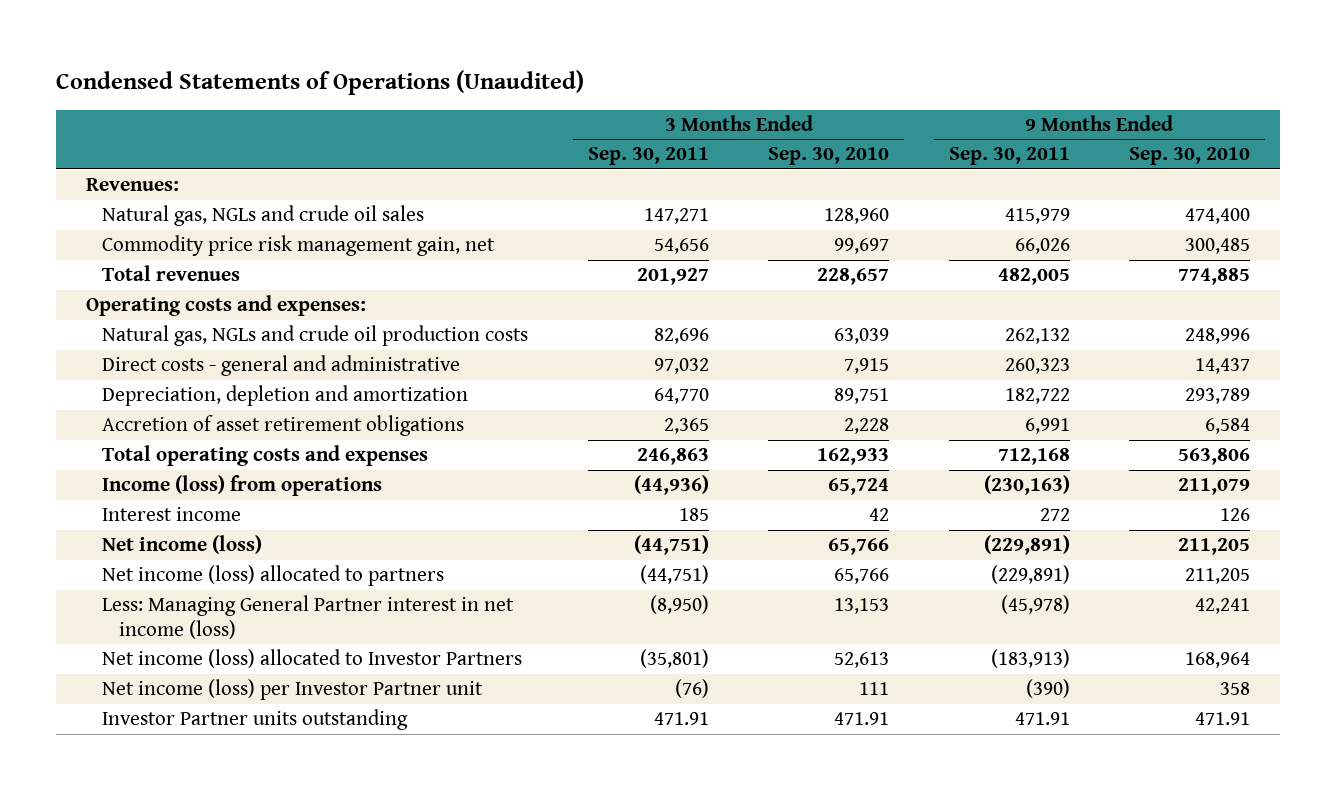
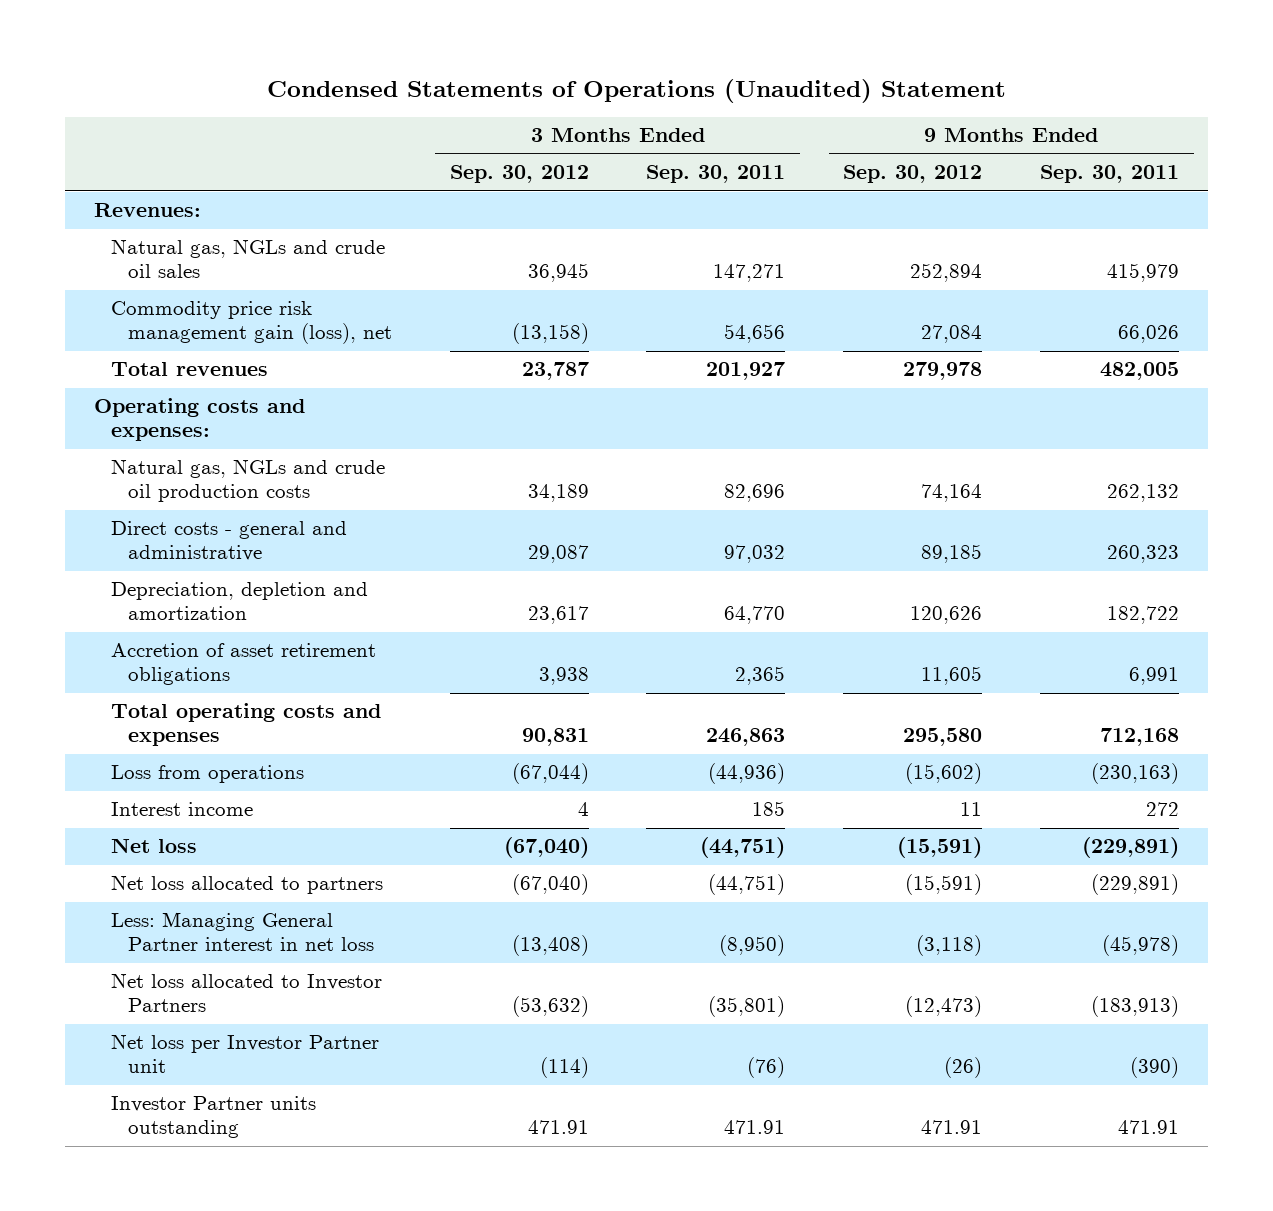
[55,69,584,95] Condensed Statements of Operations (Unaudited) -> [266,78,1006,103] Condensed Statements of Operations (Unaudited) Statement
[768,147,890,166] Sep. 30, 2010 -> none
[1129,147,1251,166] Sep. 30, 2010 -> none
none -> [449,165,589,184] Sep. 30, 2012
none -> [843,165,983,184] Sep. 30, 2012
[102,235,496,257] Commodity price risk management gain, net -> [110,301,392,345] Commodity price risk management gain (loss), net
[102,475,383,497] Income (loss) from operations -> [110,765,304,784] Loss from operations
[102,535,263,555] Net income (loss) -> [110,838,197,854] Net loss
[102,565,445,587] Net income (loss) allocated to partners -> [110,875,383,895] Net loss allocated to partners
[102,595,515,639] Less: Managing General Partner interest in net income (loss) -> [110,912,374,952] Less: Managing General Partner interest in net loss
[102,649,523,669] Net income (loss) allocated to Investor Partners -> [110,973,382,1013] Net loss allocated to Investor Partners
[102,679,484,701] Net income (loss) per Investor Partner unit -> [110,1034,379,1074] Net loss per Investor Partner unit

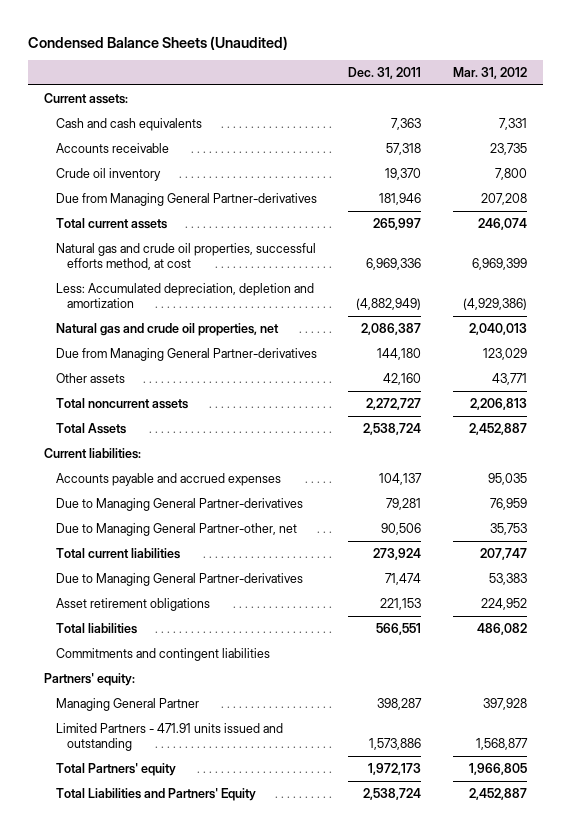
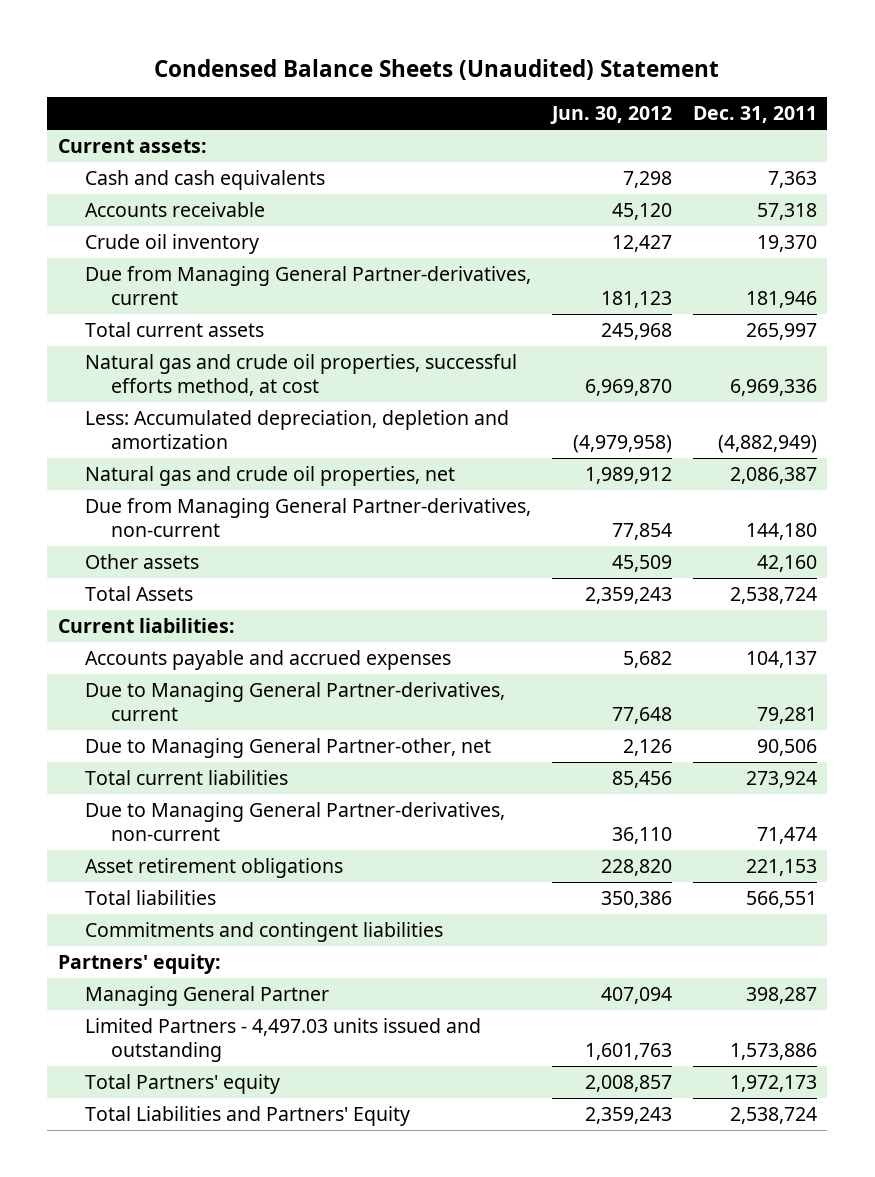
[28,35,289,50] Condensed Balance Sheets (Unaudited) -> [154,59,720,81] Condensed Balance Sheets (Unaudited) Statement
[453,66,528,79] Mar. 31, 2012 -> none
none -> [549,106,672,125] Jun. 30, 2012
[55,193,317,207] Due from Managing General Partner-derivatives -> [84,266,531,305] Due from Managing General Partner-derivatives, current
[55,348,317,362] Due from Managing General Partner-derivatives -> [84,498,531,537] Due from Managing General Partner-derivatives, non-current
[55,398,188,410] Total noncurrent assets -> none
[55,498,303,512] Due to Managing General Partner-derivatives -> [84,682,505,721] Due to Managing General Partner-derivatives, current
[55,573,303,587] Due to Managing General Partner-derivatives -> [84,802,505,841] Due to Managing General Partner-derivatives, non-current
[55,723,283,752] Limited Partners - 471.91 units issued and outstanding -> [84,1018,481,1062] Limited Partners - 4,497.03 units issued and outstanding

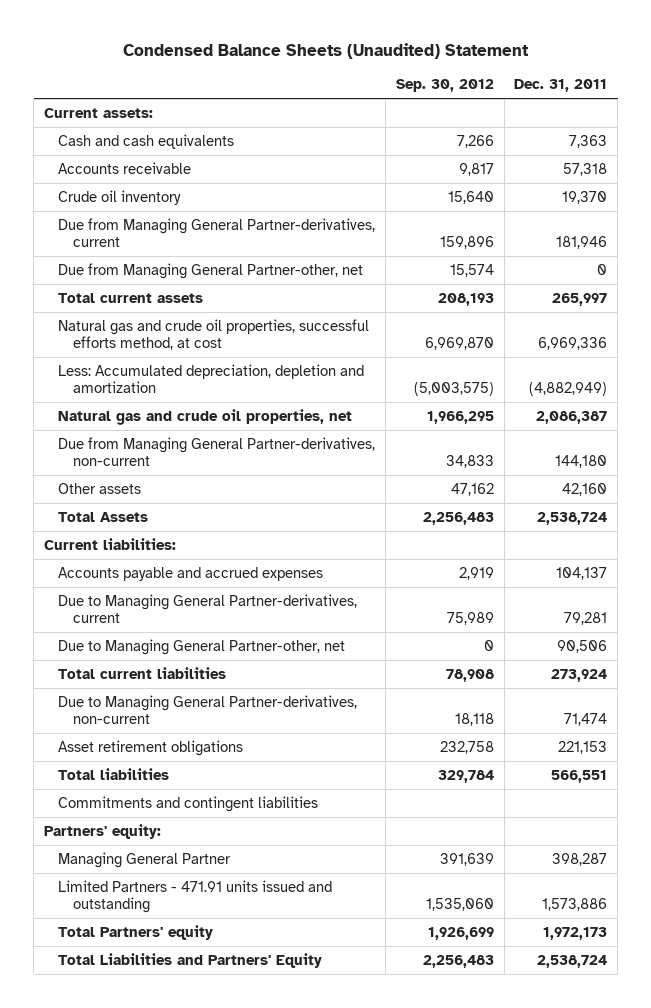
[549,106,672,125] Jun. 30, 2012 -> none
none -> [395,79,494,93] Sep. 30, 2012
none -> [58,262,364,279] Due from Managing General Partner-other, net
[84,1018,481,1062] Limited Partners - 4,497.03 units issued and outstanding -> [58,879,333,914] Limited Partners - 471.91 units issued and outstanding

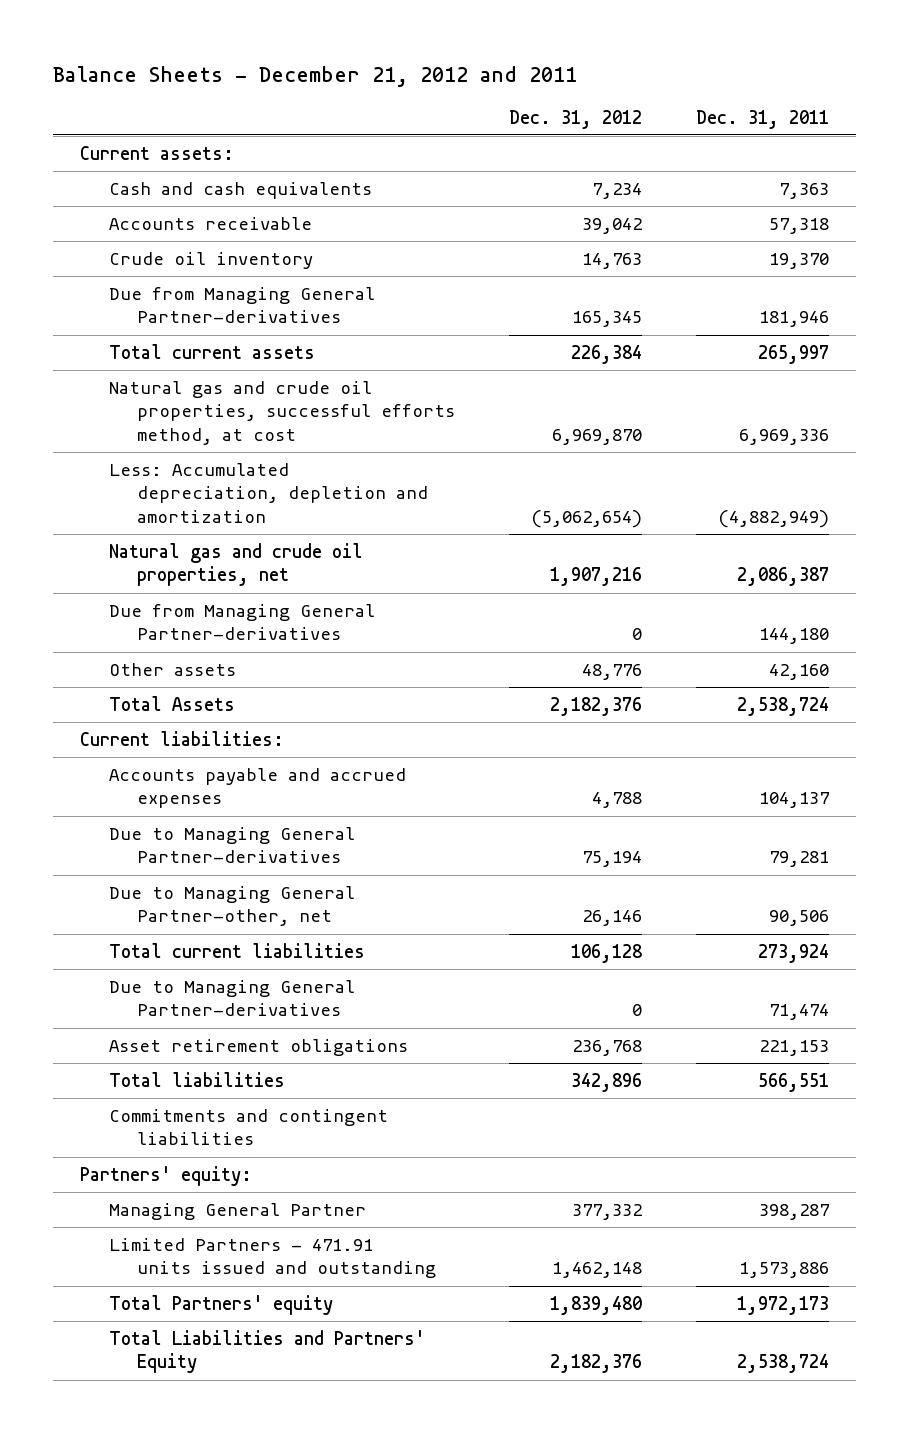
[122,43,529,60] Condensed Balance Sheets (Unaudited) Statement -> [53,65,578,87] Balance Sheets - December 21, 2012 and 2011
[395,79,494,93] Sep. 30, 2012 -> none
none -> [508,109,642,129] Dec. 31, 2012
[58,262,364,279] Due from Managing General Partner-other, net -> none
[58,217,376,248] Due from Managing General Partner-derivatives, current -> [108,286,375,324] Due from Managing General Partner-derivatives
[58,436,376,467] Due from Managing General Partner-derivatives, non-current -> [108,603,375,641] Due from Managing General Partner-derivatives
[58,593,358,624] Due to Managing General Partner-derivatives, current -> [108,826,355,864] Due to Managing General Partner-derivatives
[58,694,358,725] Due to Managing General Partner-derivatives, non-current -> [108,979,355,1017] Due to Managing General Partner-derivatives

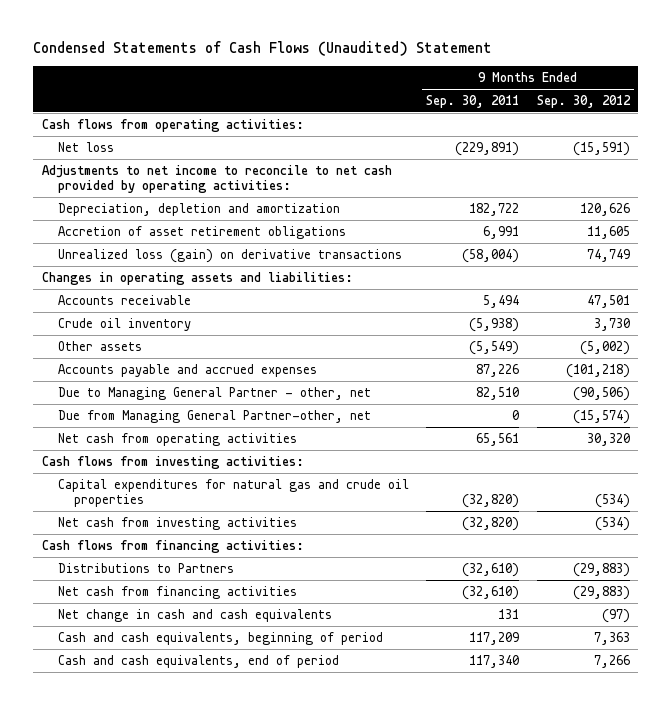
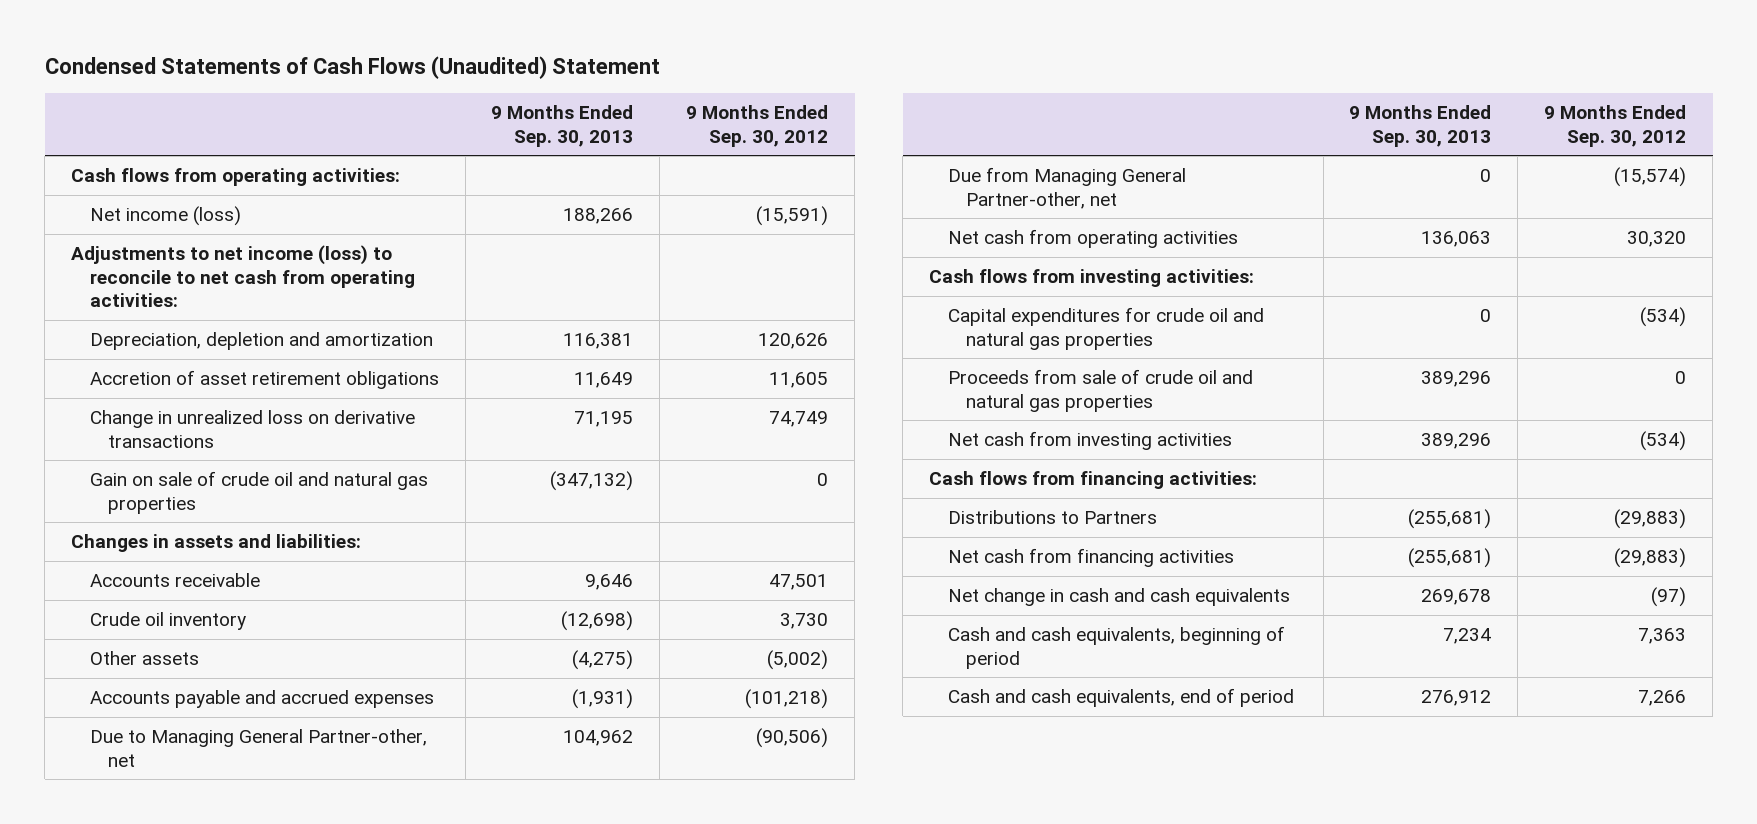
[426,94,520,108] Sep. 30, 2011 -> none
none -> [491,105,634,147] 9 Months Ended Sep. 30, 2013
[58,141,115,152] Net loss -> [89,206,241,227] Net income (loss)
[42,164,393,194] Adjustments to net income to reconcile to net cash provided by operating activities: -> [70,245,415,308] Adjustments to net income (loss) to reconcile to net cash from operating activities:
[58,248,403,263] Unrealized loss (gain) on derivative transactions -> [89,410,415,448] Change in unrealized loss on derivative transactions
none -> [89,471,428,514] Gain on sale of crude oil and natural gas properties
[42,271,354,285] Changes in operating assets and liabilities: -> [70,534,361,553] Changes in assets and liabilities:
[58,386,372,400] Due to Managing General Partner - other, net -> [89,729,427,767] Due to Managing General Partner-other, net
[58,478,410,508] Capital expenditures for natural gas and crude oil properties -> [947,307,1264,350] Capital expenditures for crude oil and natural gas properties
none -> [947,369,1253,412] Proceeds from sale of crude oil and natural gas properties

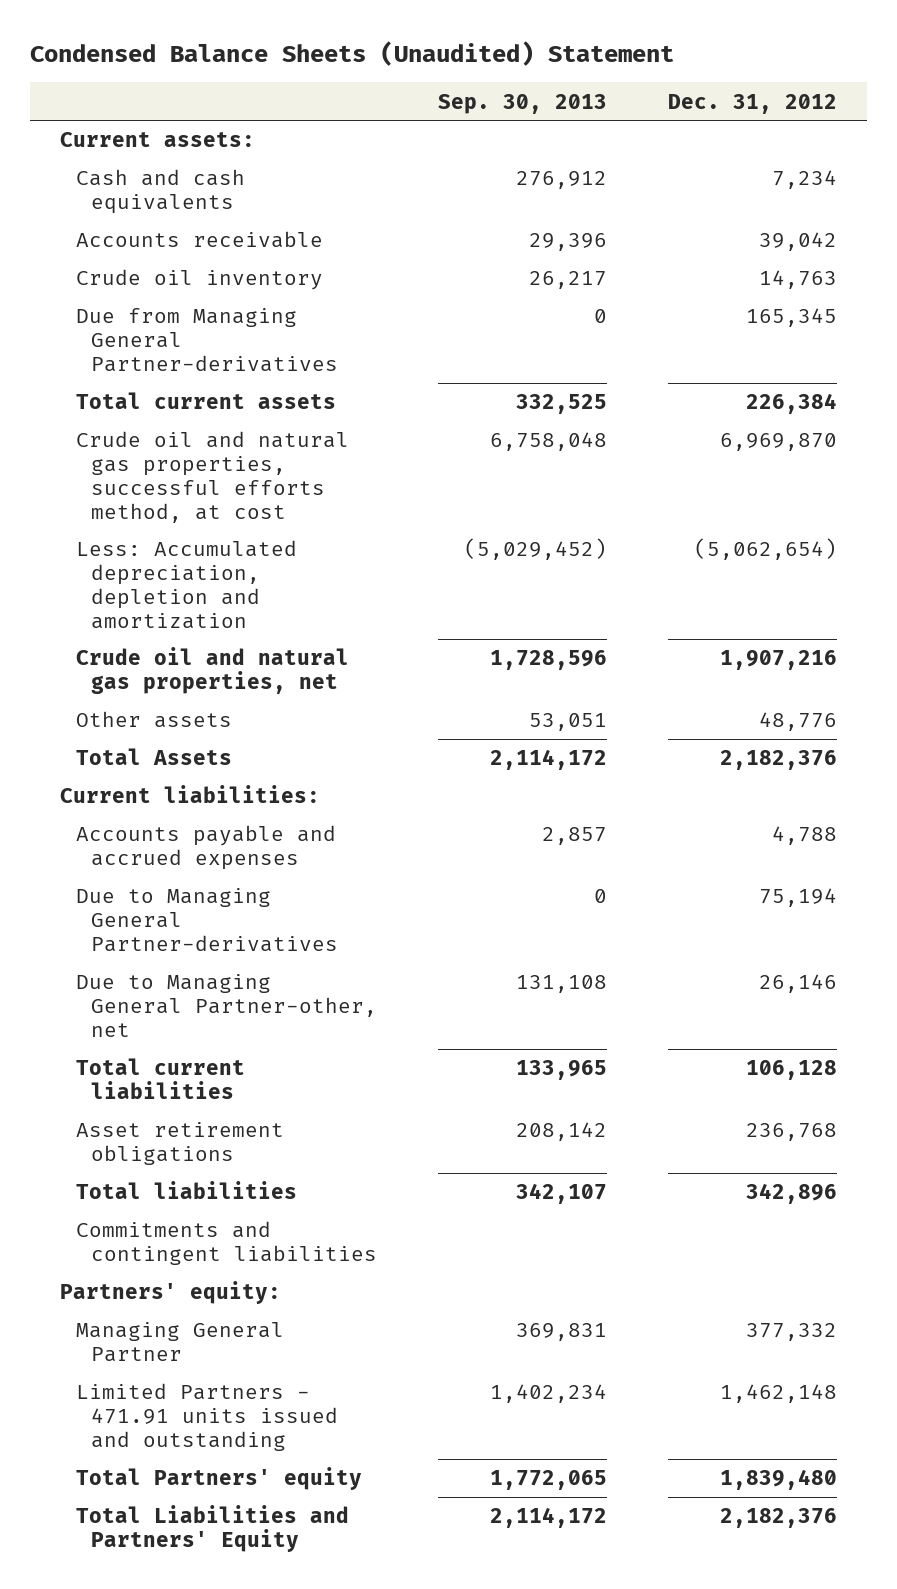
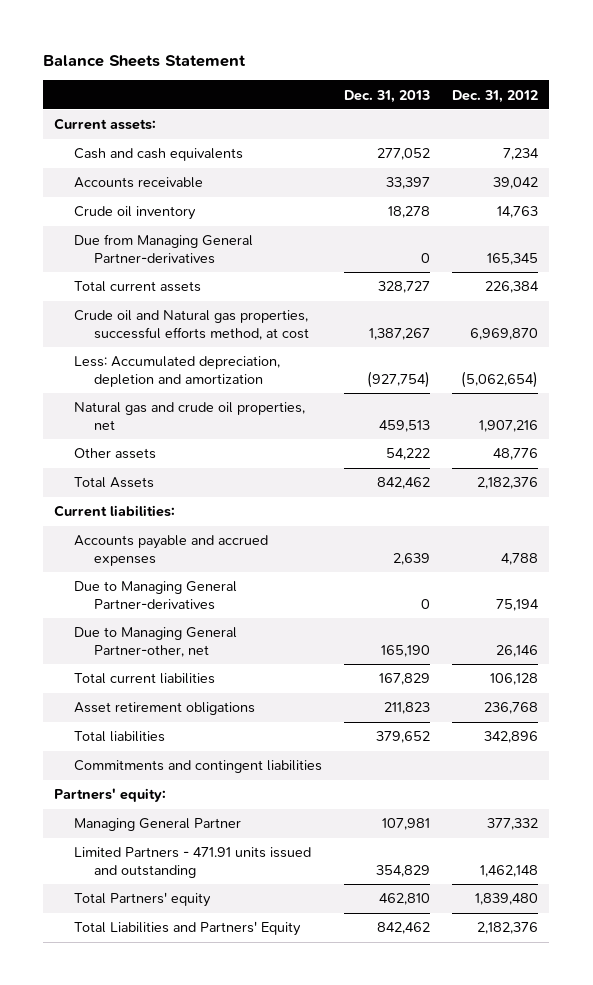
[29,40,674,66] Condensed Balance Sheets (Unaudited) Statement -> [43,54,247,67] Balance Sheets Statement
[437,93,607,114] Sep. 30, 2013 -> none
none -> [344,89,431,103] Dec. 31, 2013
[75,431,349,523] Crude oil and natural gas properties, successful efforts method, at cost -> [74,310,309,340] Crude oil and Natural gas properties, successful efforts method, at cost
[75,647,349,695] Crude oil and natural gas properties, net -> [74,402,306,430] Natural gas and crude oil properties, net

